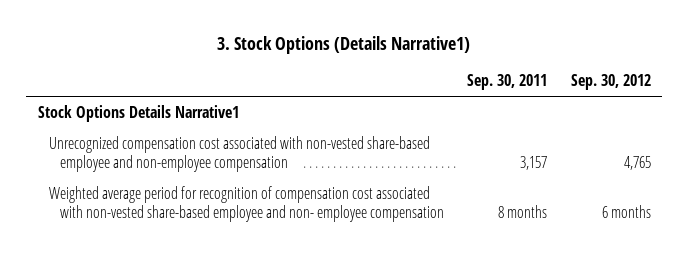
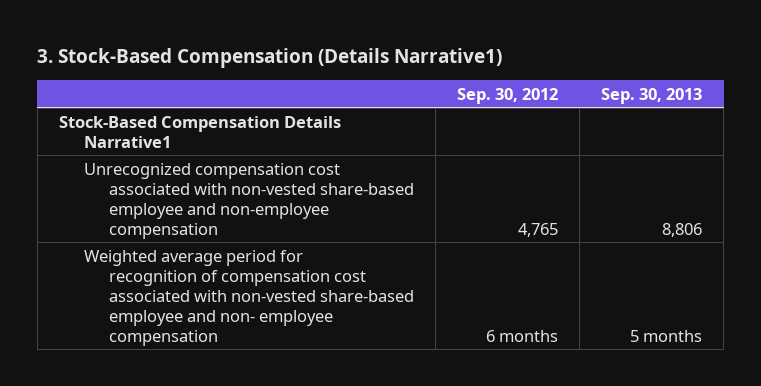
[217,36,471,55] 3. Stock Options (Details Narrative1) -> [37,48,503,69] 3. Stock-Based Compensation (Details Narrative1)
[467,74,548,91] Sep. 30, 2011 -> none
none -> [601,87,703,104] Sep. 30, 2013
[37,104,239,122] Stock Options Details Narrative1 -> [58,115,341,148] Stock-Based Compensation Details Narrative1

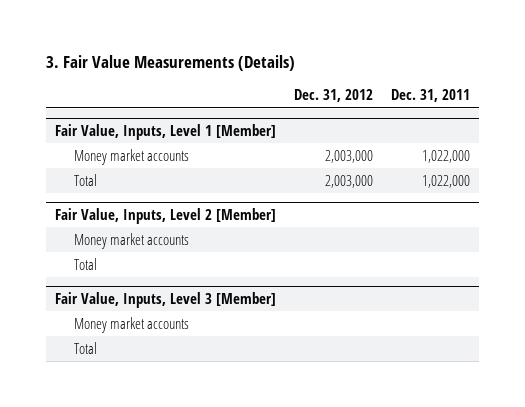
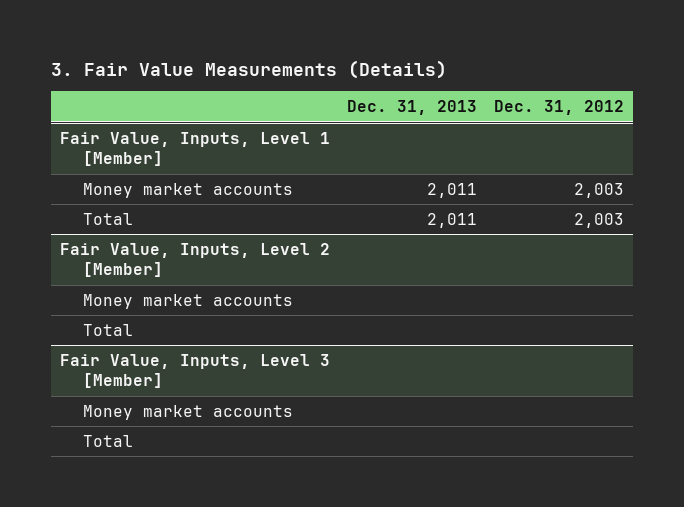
[391,89,471,103] Dec. 31, 2011 -> none
none -> [346,100,477,116] Dec. 31, 2013
[324,149,373,163] 2,003,000 -> [574,182,625,198] 2,003
[324,174,373,188] 2,003,000 -> [574,212,625,228] 2,003

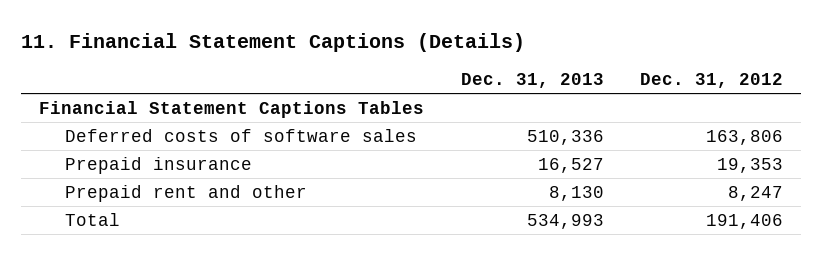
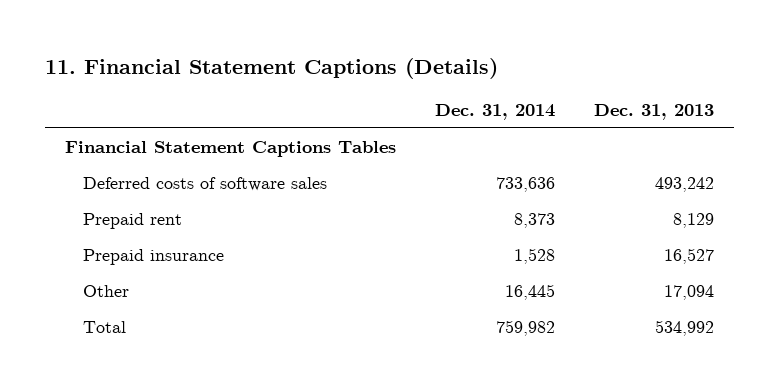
[640,73,784,89] Dec. 31, 2012 -> none
none -> [435,103,556,120] Dec. 31, 2014
[526,129,604,145] 510,336 -> [655,177,715,193] 493,242
none -> [82,213,182,230] Prepaid rent
[64,184,307,202] Prepaid rent and other -> none
none -> [82,285,129,298] Other
[526,213,604,229] 534,993 -> [655,320,715,337] 534,992

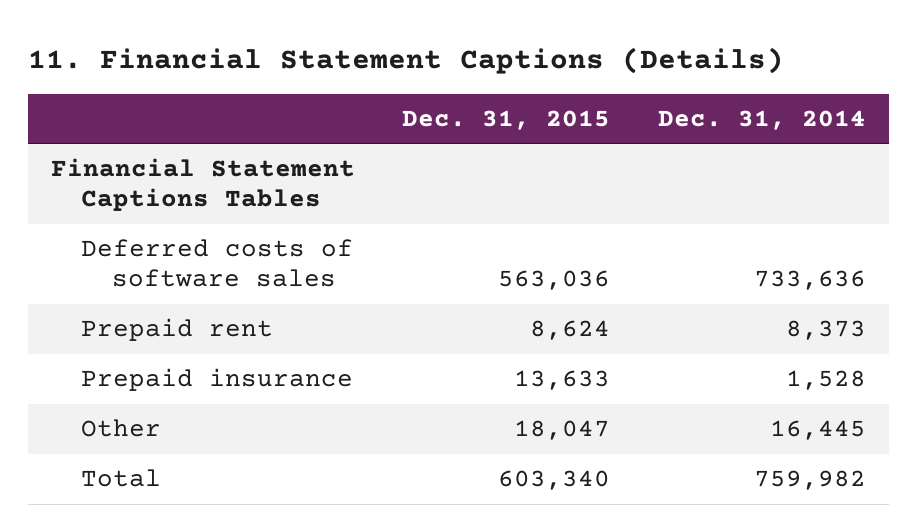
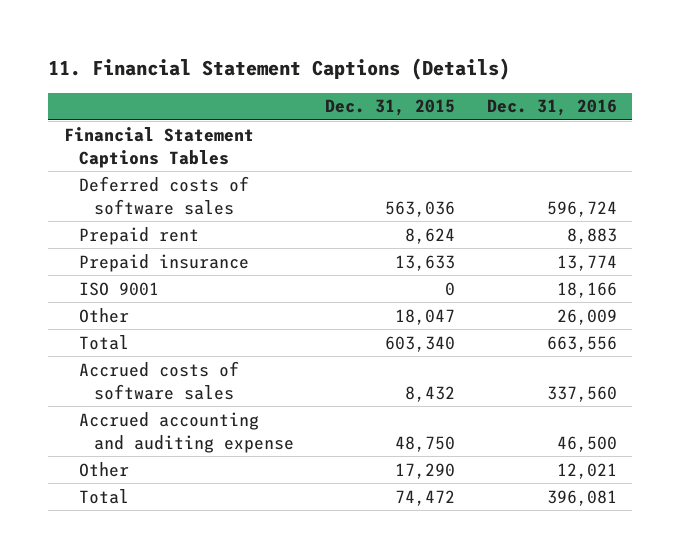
[657,109,866,130] Dec. 31, 2014 -> none
none -> [486,99,617,117] Dec. 31, 2016
none -> [78,281,159,296] ISO 9001
none -> [78,360,239,400] Accrued costs of software sales
none -> [78,411,294,453] Accrued accounting and auditing expense
none -> [78,461,129,477] Other
none -> [78,488,129,504] Total

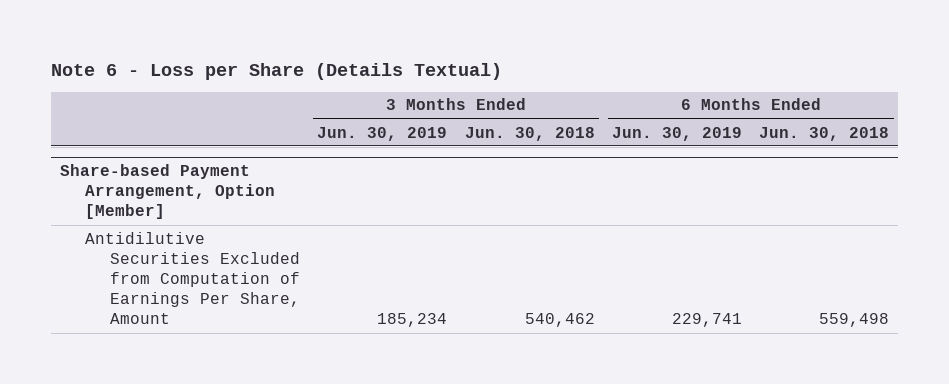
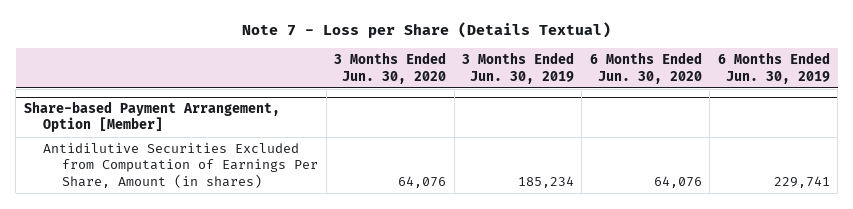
[51,62,503,80] Note 6 - Loss per Share (Details Textual) -> [241,22,611,39] Note 7 - Loss per Share (Details Textual)
[464,126,595,141] Jun. 30, 2018 -> none
[759,126,890,141] Jun. 30, 2018 -> none
none -> [334,52,447,84] 3 Months Ended Jun. 30, 2020
none -> [589,52,702,84] 6 Months Ended Jun. 30, 2020
[84,231,301,325] Antidilutive Securities Excluded from Computation of Earnings Per Share, Amount -> [42,143,319,188] Antidilutive Securities Excluded from Computation of Earnings Per Share, Amount (in shares)

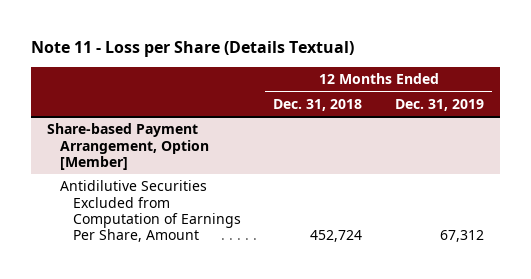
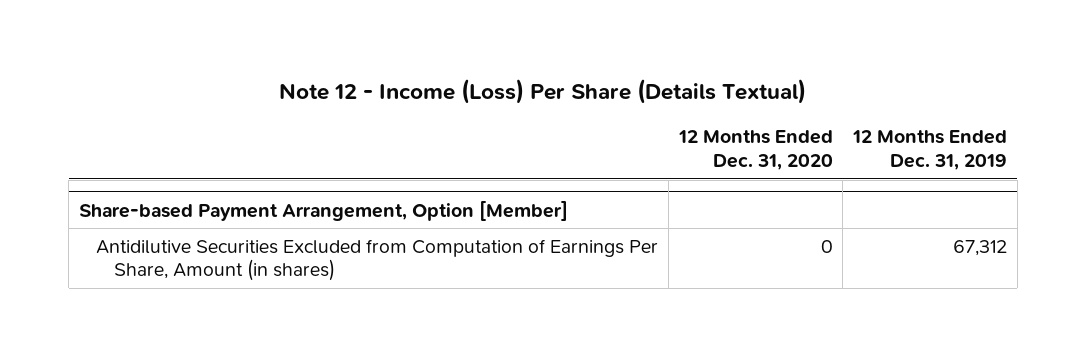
[31,40,355,57] Note 11 - Loss per Share (Details Textual) -> [278,79,806,105] Note 12 - Income (Loss) Per Share (Details Textual)
[273,98,363,111] Dec. 31, 2018 -> none
none -> [677,130,833,171] 12 Months Ended Dec. 31, 2020
[60,180,241,243] Antidilutive Securities Excluded from Computation of Earnings Per Share, Amount -> [96,238,659,282] Antidilutive Securities Excluded from Computation of Earnings Per Share, Amount (in shares)

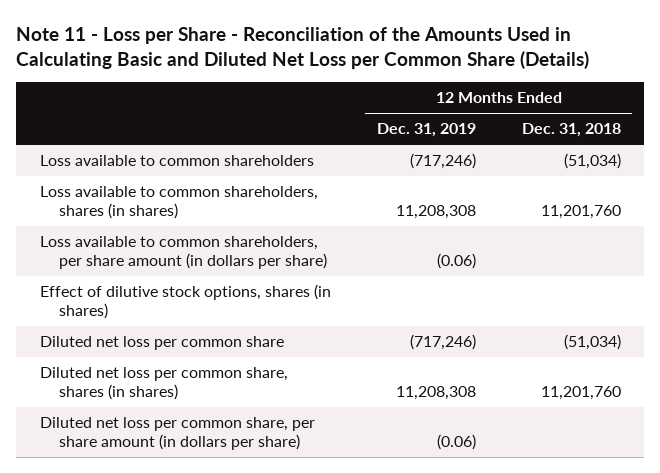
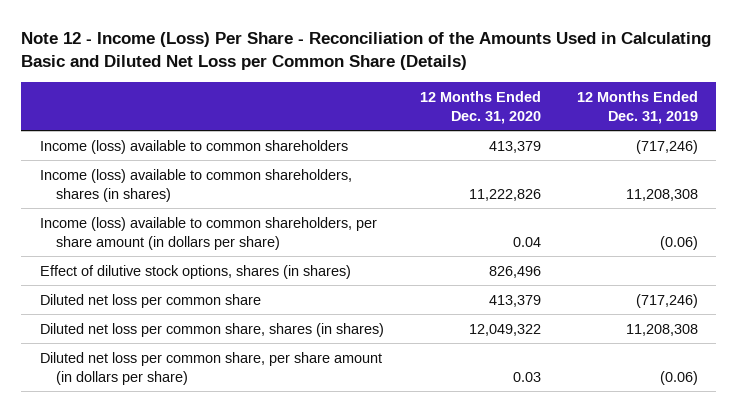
[16,27,590,69] Note 11 - Loss per Share - Reconciliation of the Amounts Used in Calculating Basic and Diluted Net Loss per Common Share (Details) -> [21,32,712,71] Note 12 - Income (Loss) Per Share - Reconciliation of the Amounts Used in Calculating Basic and Diluted Net Loss per Common Share (Details)
[521,123,621,138] Dec. 31, 2018 -> none
none -> [419,90,541,124] 12 Months Ended Dec. 31, 2020
[39,155,314,167] Loss available to common shareholders -> [39,139,348,154] Income (loss) available to common shareholders
[39,186,318,220] Loss available to common shareholders, shares (in shares) -> [39,168,352,202] Income (loss) available to common shareholders, shares (in shares)
[39,236,328,270] Loss available to common shareholders, per share amount (in dollars per share) -> [39,216,377,250] Income (loss) available to common shareholders, per share amount (in dollars per share)

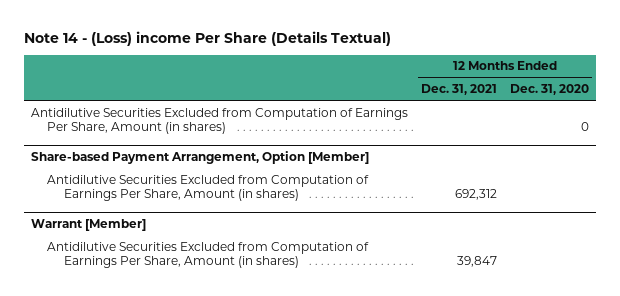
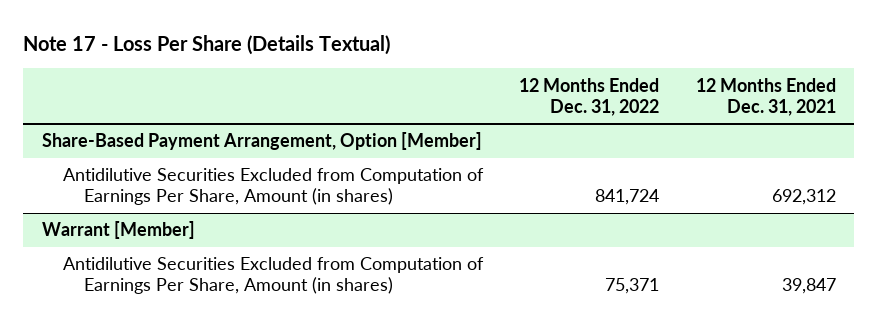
[23,30,391,46] Note 14 - (Loss) income Per Share (Details Textual) -> [23,34,391,55] Note 17 - Loss Per Share (Details Textual)
[510,84,590,96] Dec. 31, 2020 -> none
none -> [519,77,660,116] 12 Months Ended Dec. 31, 2022
[30,107,408,134] Antidilutive Securities Excluded from Computation of Earnings Per Share, Amount (in shares) -> none
[30,150,369,164] Share-based Payment Arrangement, Option [Member] -> [41,132,482,151] Share-Based Payment Arrangement, Option [Member]

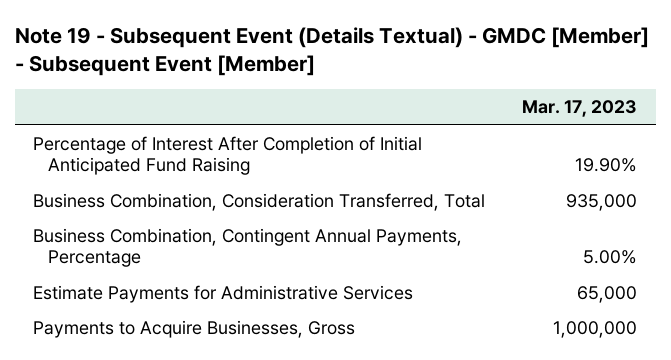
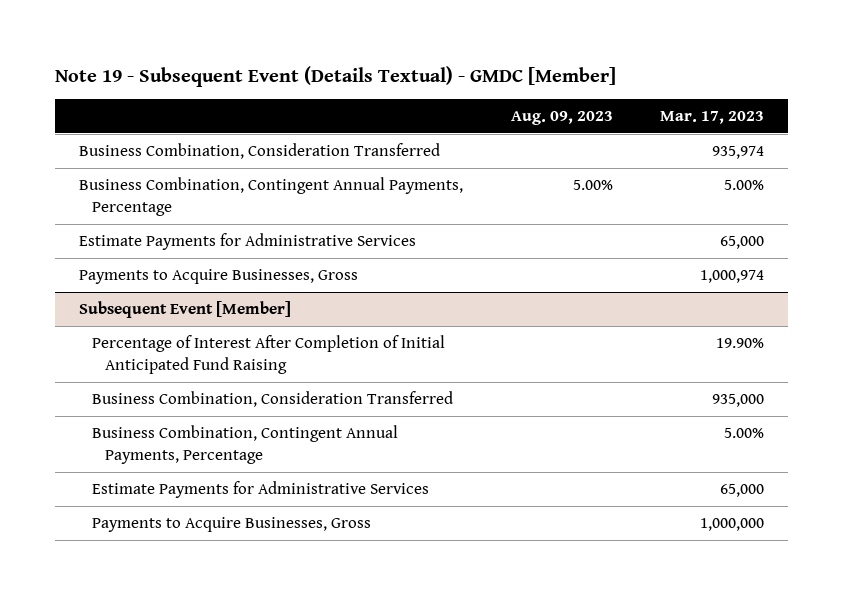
[14,26,649,77] Note 19 - Subsequent Event (Details Textual) - GMDC [Member] - Subsequent Event [Member] -> [55,65,617,87] Note 19 - Subsequent Event (Details Textual) - GMDC [Member]
none -> [510,111,613,126] Aug. 09, 2023
none -> [78,143,440,160] Business Combination, Consideration Transferred
none -> [78,177,463,216] Business Combination, Contingent Annual Payments, Percentage
none -> [78,233,416,251] Estimate Payments for Administrative Services
none -> [78,269,358,285] Payments to Acquire Businesses, Gross
none -> [78,301,291,319] Subsequent Event [Member]
[33,193,486,212] Business Combination, Consideration Transferred, Total -> [92,391,454,408] Business Combination, Consideration Transferred

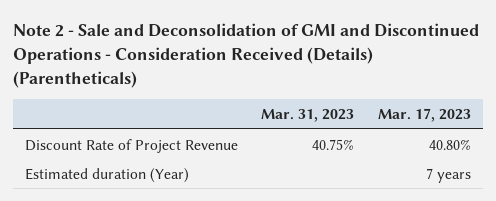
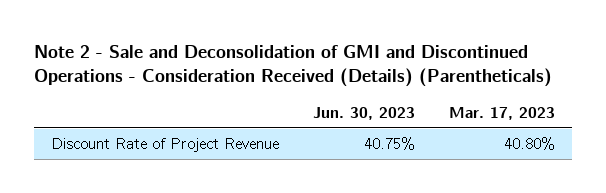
[261,109,355,123] Mar. 31, 2023 -> none
none -> [312,107,415,121] Jun. 30, 2023
[24,167,189,183] Estimated duration (Year) -> none

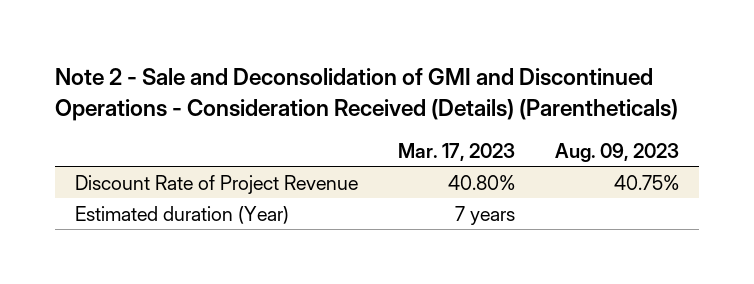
[312,107,415,121] Jun. 30, 2023 -> none
none -> [554,143,679,163] Aug. 09, 2023
none -> [74,205,289,224] Estimated duration (Year)

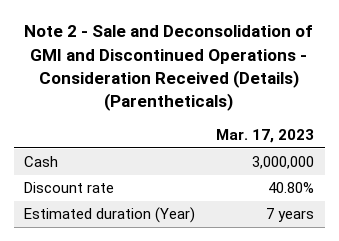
[554,143,679,163] Aug. 09, 2023 -> none
none -> [24,156,59,168] Cash
[74,174,358,194] Discount Rate of Project Revenue -> [24,182,115,194] Discount rate

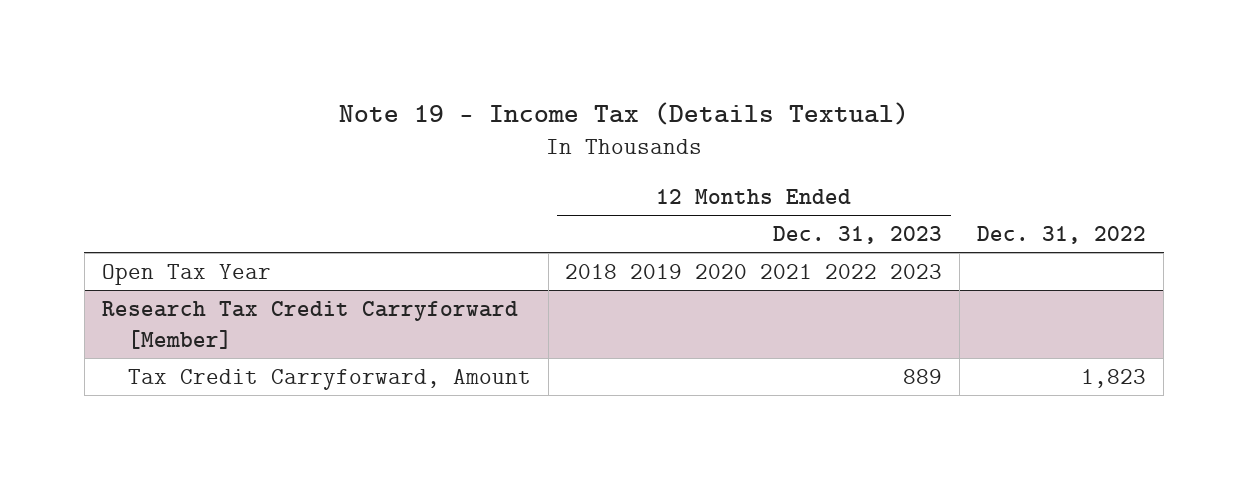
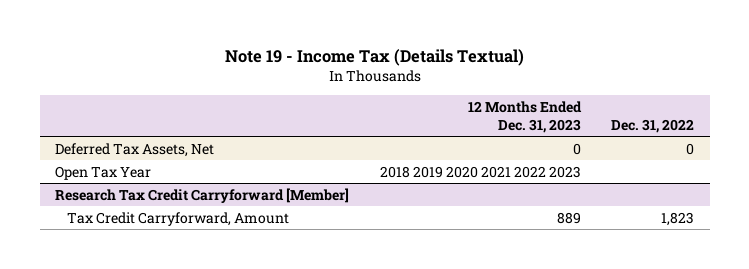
none -> [55,142,215,157] Deferred Tax Assets, Net

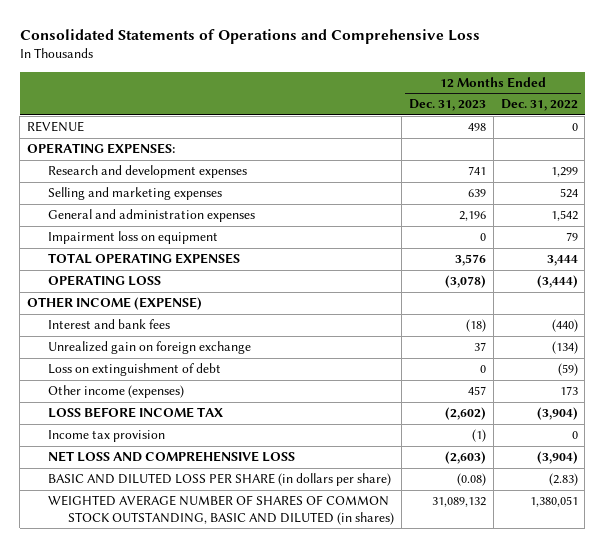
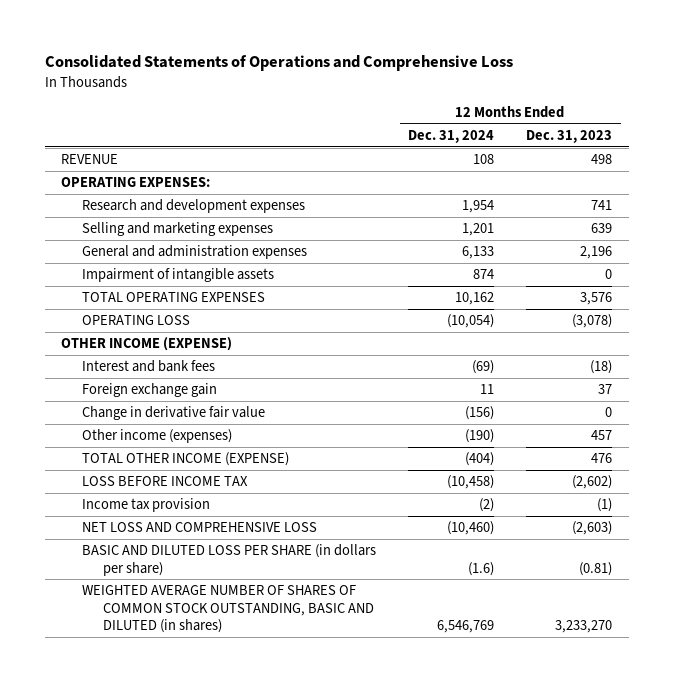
[500,99,578,112] Dec. 31, 2022 -> none
none -> [408,130,495,144] Dec. 31, 2024
[47,231,218,245] Impairment loss on equipment -> none
none -> [82,268,275,283] Impairment of intangible assets
[47,363,221,377] Loss on extinguishment of debt -> none
[47,341,251,355] Unrealized gain on foreign exchange -> [82,383,218,398] Foreign exchange gain
none -> [82,406,266,421] Change in derivative fair value
none -> [82,452,290,467] TOTAL OTHER INCOME (EXPENSE)
[457,473,487,487] (0.08) -> [579,561,613,576] (0.81)
[432,497,487,508] 31,089,132 -> [555,620,613,634] 3,233,270

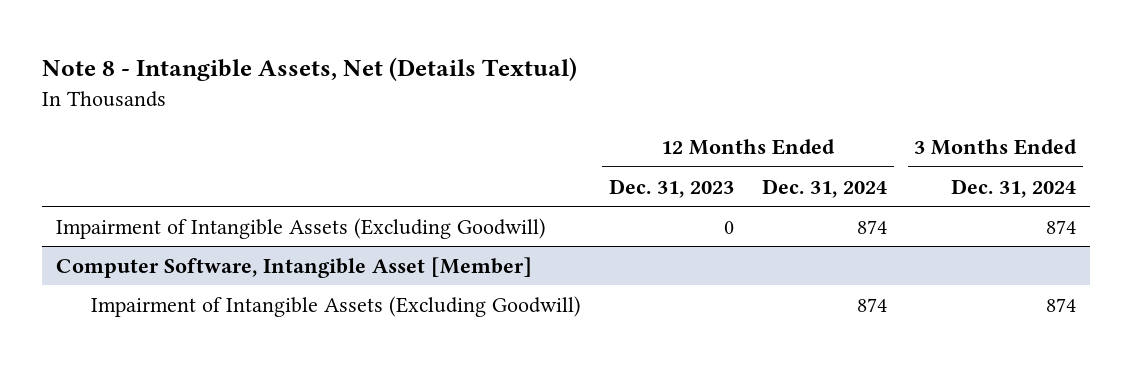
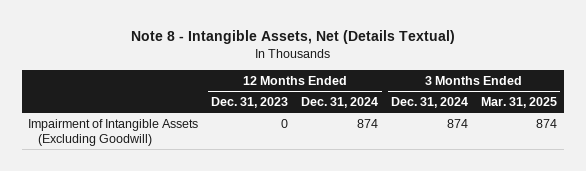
none -> [481,96,558,108] Mar. 31, 2025
[56,256,533,278] Computer Software, Intangible Asset [Member] -> none
[91,295,582,317] Impairment of Intangible Assets (Excluding Goodwill) -> none

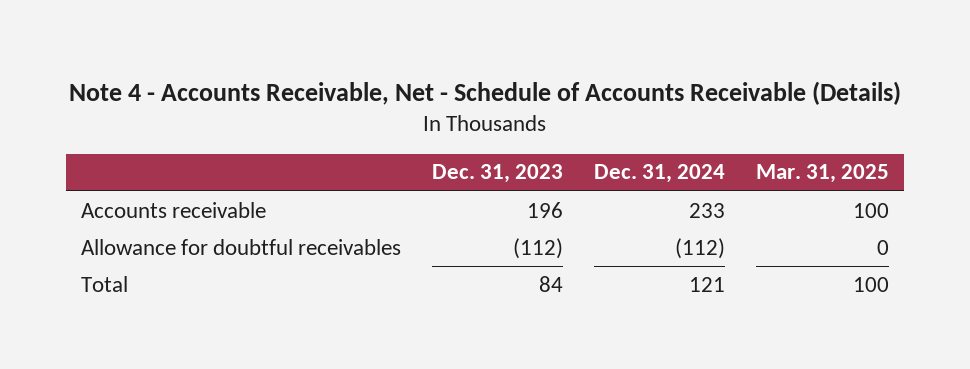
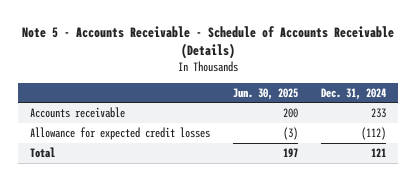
[69,80,902,105] Note 4 - Accounts Receivable, Net - Schedule of Accounts Receivable (Details) -> [22,25,395,60] Note 5 - Accounts Receivable - Schedule of Accounts Receivable (Details)
[432,164,564,184] Dec. 31, 2023 -> none
[755,164,889,184] Mar. 31, 2025 -> none
none -> [233,87,299,100] Jun. 30, 2025
[81,238,402,255] Allowance for doubtful receivables -> [29,126,210,140] Allowance for expected credit losses

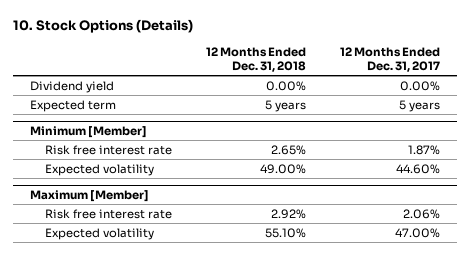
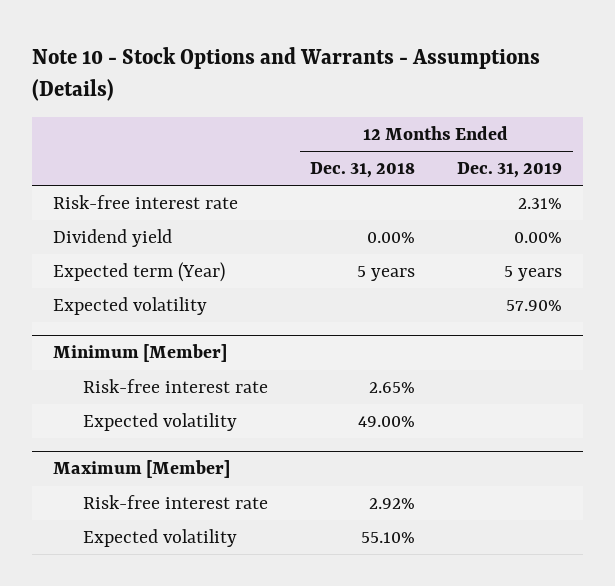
[12,19,193,34] 10. Stock Options (Details) -> [32,47,541,102] Note 10 - Stock Options and Warrants - Assumptions (Details)
[340,46,441,72] 12 Months Ended Dec. 31, 2017 -> none
none -> [457,162,563,179] Dec. 31, 2019
none -> [53,195,239,210] Risk-free interest rate
[29,99,116,112] Expected term -> [53,262,226,283] Expected term (Year)
none -> [53,297,208,316] Expected volatility
[44,144,172,155] Risk free interest rate -> [83,379,269,394] Risk-free interest rate
[44,208,172,219] Risk free interest rate -> [83,495,269,510] Risk-free interest rate

